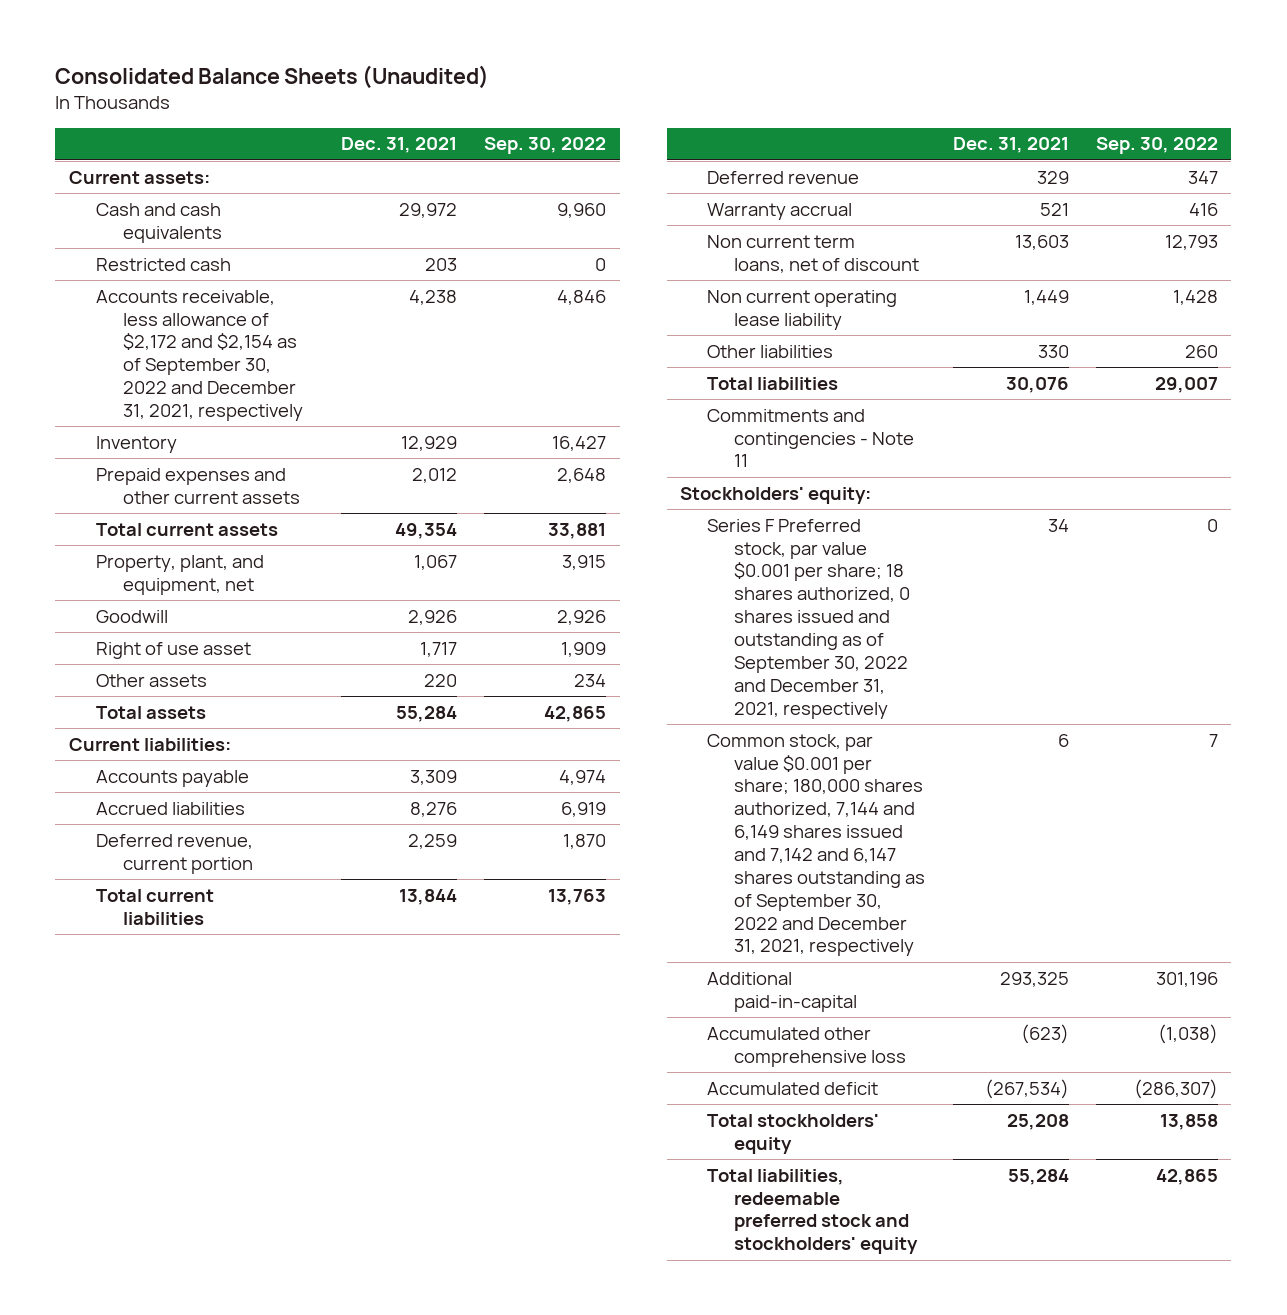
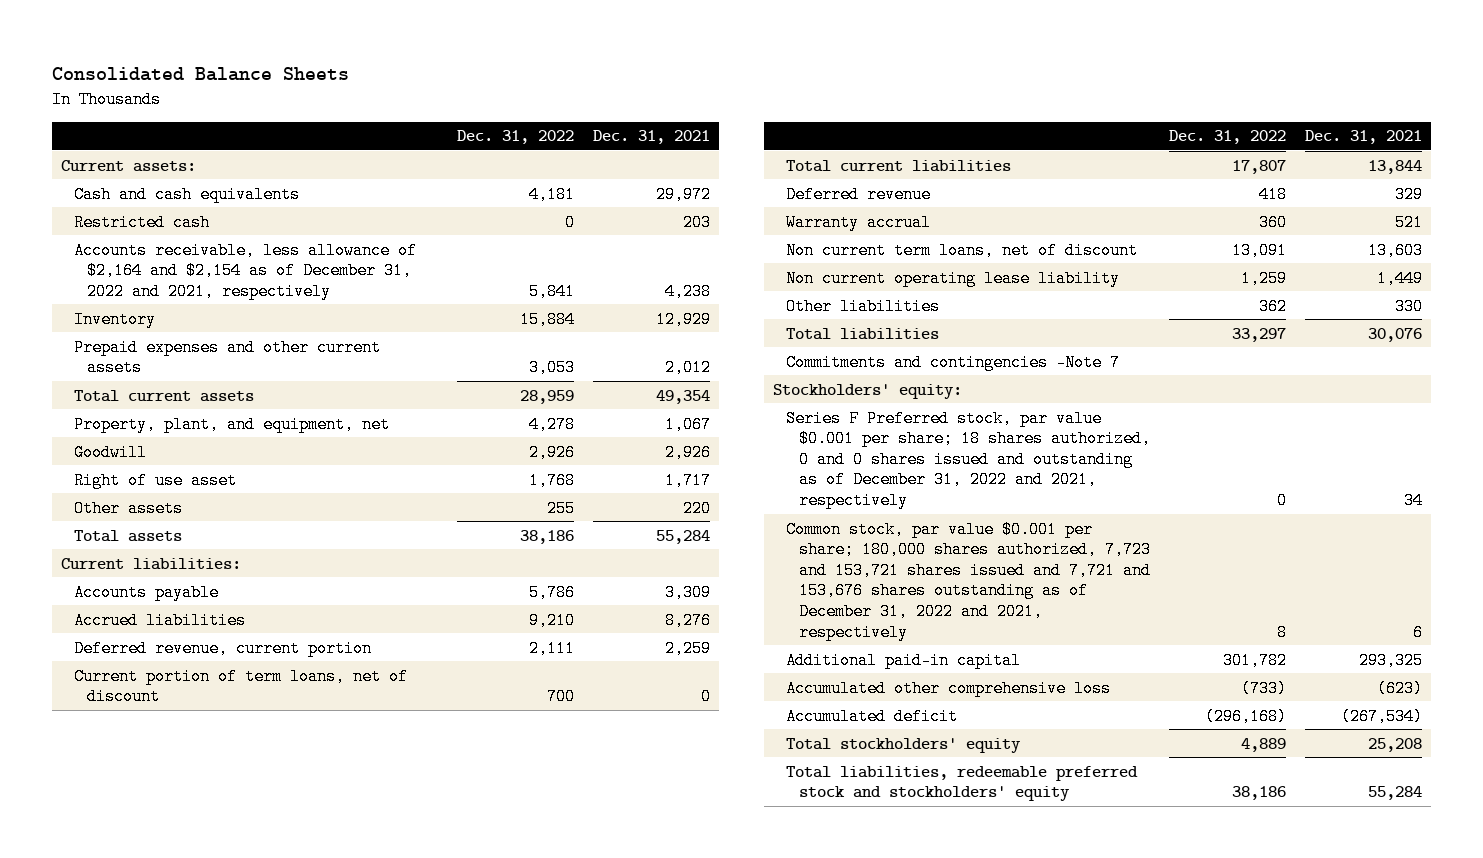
[55,64,490,89] Consolidated Balance Sheets (Unaudited) -> [51,66,349,81] Consolidated Balance Sheets
[484,137,607,155] Sep. 30, 2022 -> none
none -> [456,130,574,145] Dec. 31, 2022
[95,289,304,422] Accounts receivable, less allowance of $2,172 and $2,154 as of September 30, 2022 and December 31, 2021, respectively -> [74,241,418,300] Accounts receivable, less allowance of $2,164 and $2,154 as of December 31, 2022 and 2021, respectively
none -> [74,667,409,706] Current portion of term loans, net of discount
[707,408,915,468] Commitments and contingencies - Note 11 -> [786,353,1121,371] Commitments and contingencies -Note 7
[707,518,911,719] Series F Preferred stock, par value $0.001 per share; 18 shares authorized, 0 shares issued and outstanding as of September 30, 2022 and December 31, 2021, respectively -> [786,409,1152,510] Series F Preferred stock, par value $0.001 per share; 18 shares authorized, 0 and 0 shares issued and outstanding as of December 31, 2022 and 2021, respectively
[707,733,926,957] Common stock, par value $0.001 per share; 180,000 shares authorized, 7,144 and 6,149 shares issued and 7,142 and 6,147 shares outstanding as of September 30, 2022 and December 31, 2021, respectively -> [786,520,1152,641] Common stock, par value $0.001 per share; 180,000 shares authorized, 7,723 and 153,721 shares issued and 7,721 and 153,676 shares outstanding as of December 31, 2022 and 2021, respectively
[707,971,858,1012] Additional paid-in-capital -> [786,651,1022,669] Additional paid-in capital

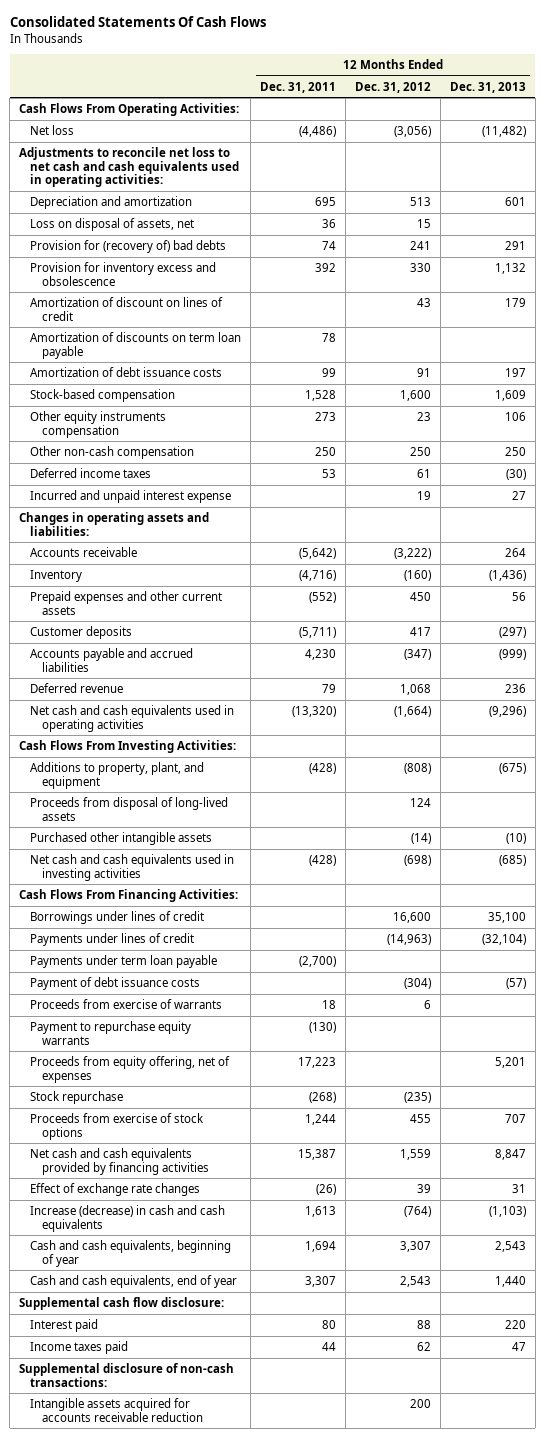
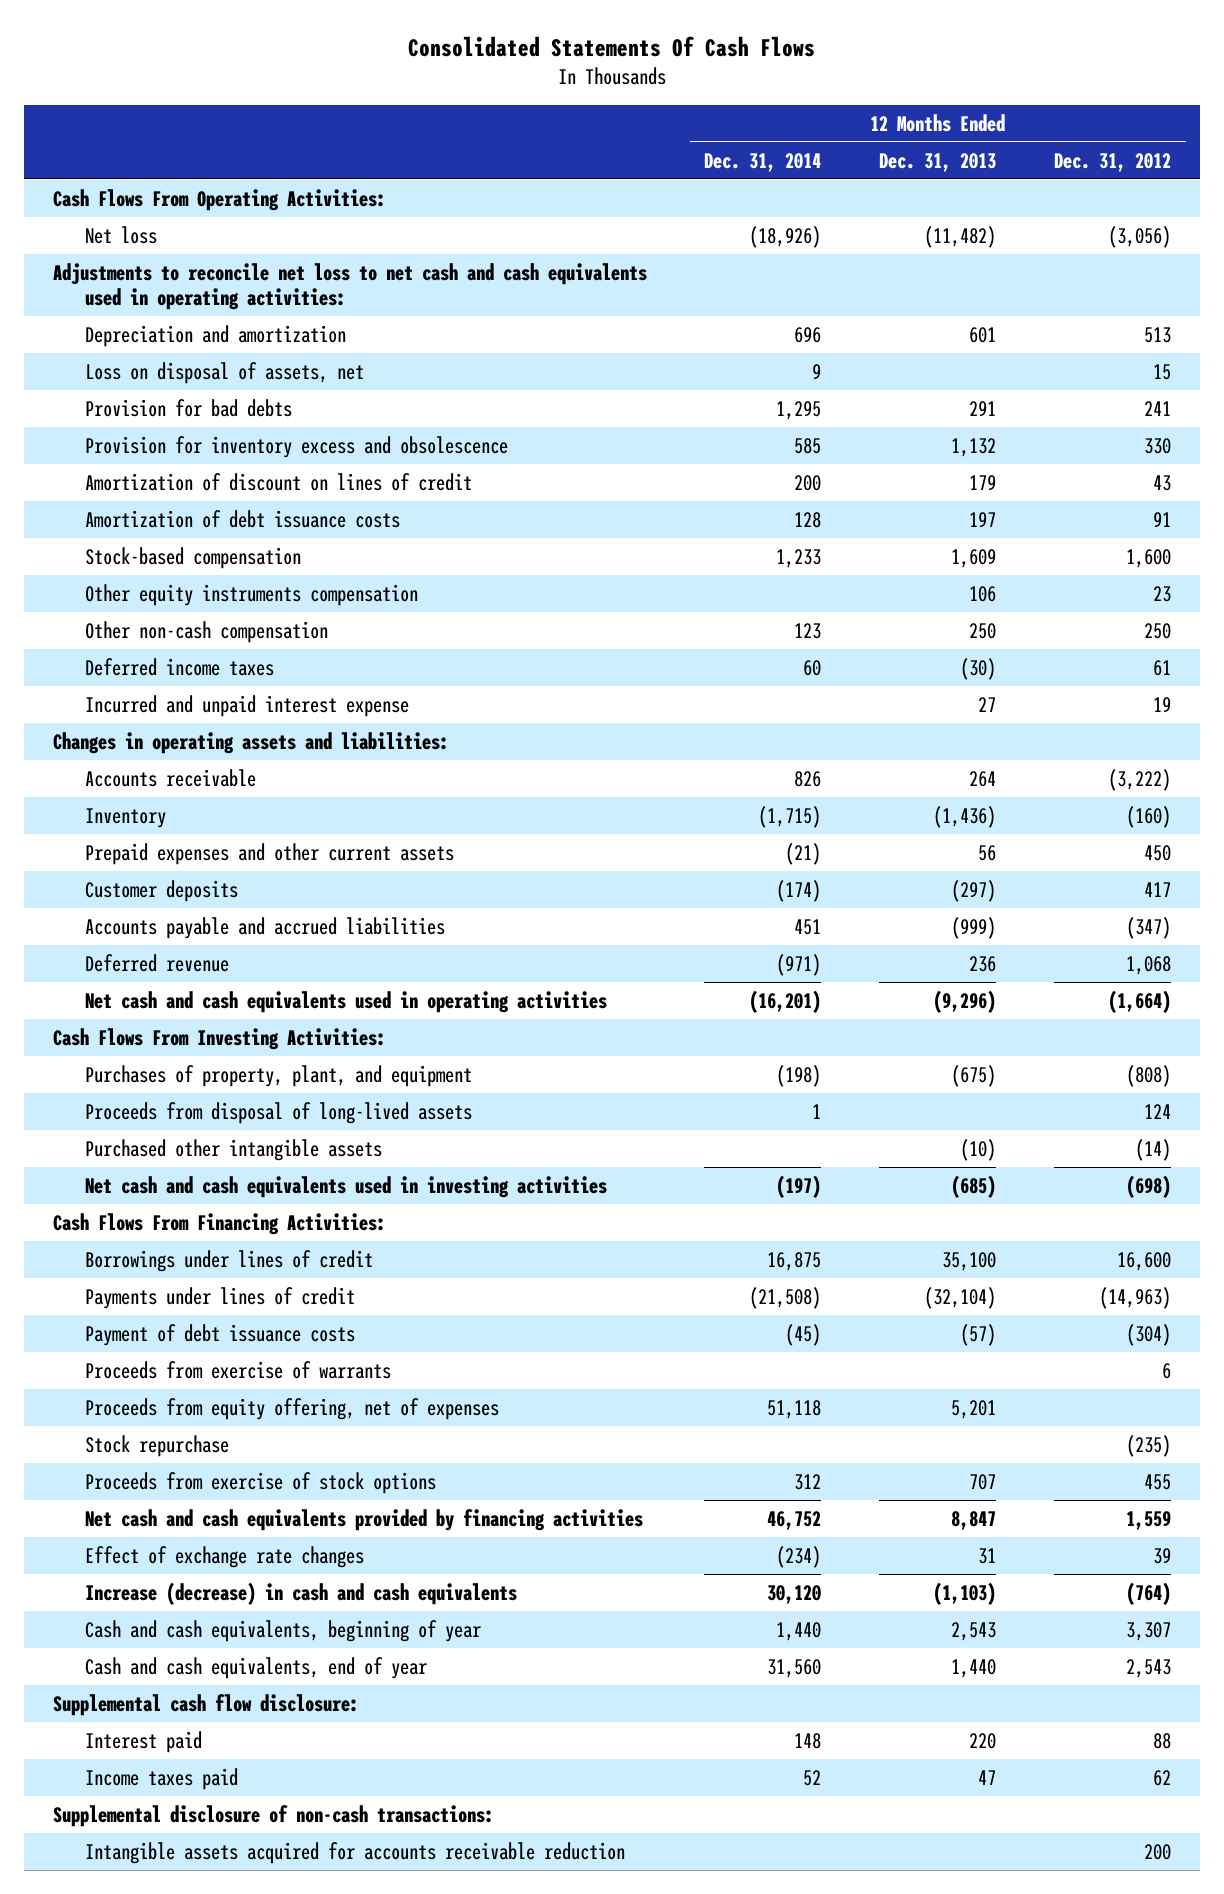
[260,81,337,93] Dec. 31, 2011 -> none
none -> [704,152,822,172] Dec. 31, 2014
[30,239,227,253] Provision for (recovery of) bad debts -> [85,398,293,417] Provision for bad debts
[30,331,242,359] Amortization of discounts on term loan payable -> none
[30,761,205,789] Additions to property, plant, and equipment -> [85,1064,473,1087] Purchases of property, plant, and equipment
[30,954,218,968] Payments under term loan payable -> none
[30,1020,192,1045] Payment to repurchase equity warrants -> none

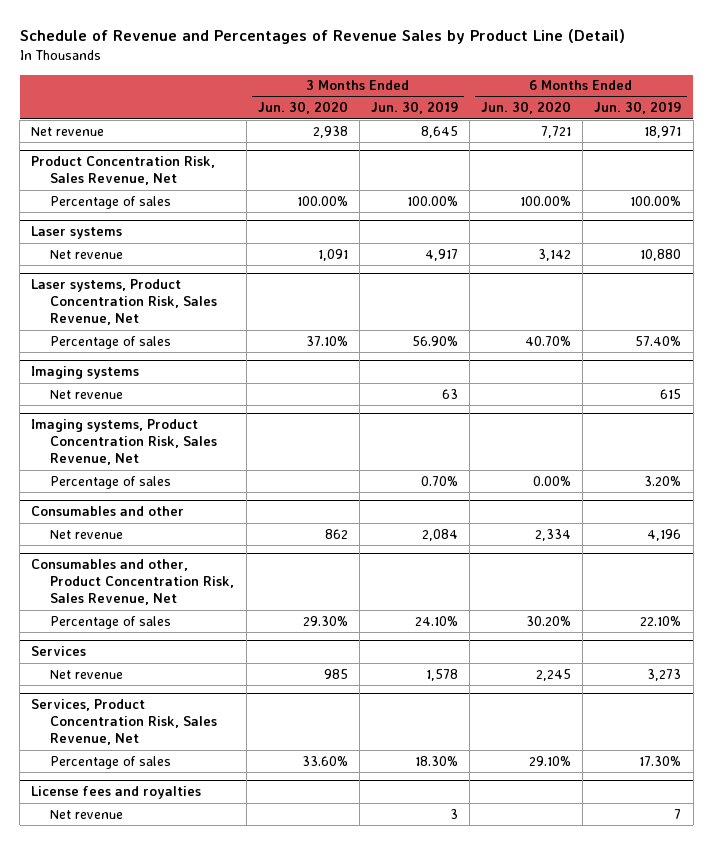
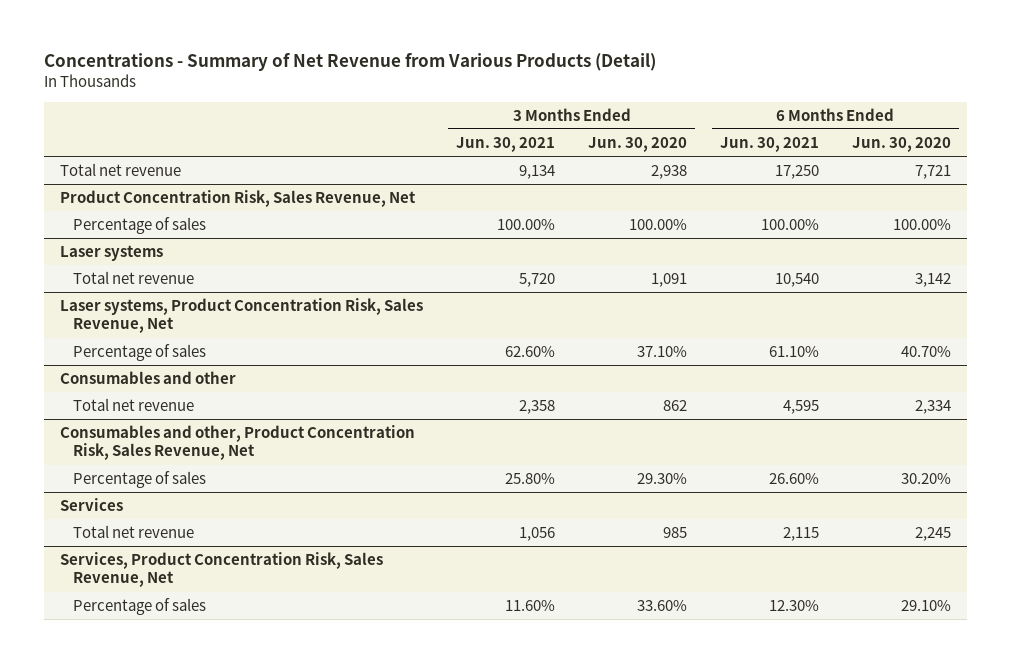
[19,29,625,45] Schedule of Revenue and Percentages of Revenue Sales by Product Line (Detail) -> [44,53,657,72] Concentrations - Summary of Net Revenue from Various Products (Detail)
[370,101,458,115] Jun. 30, 2019 -> none
[594,101,682,115] Jun. 30, 2019 -> none
none -> [456,136,556,152] Jun. 30, 2021
none -> [719,136,819,152] Jun. 30, 2021
[31,126,105,136] Net revenue -> [60,162,182,176] Total net revenue
[50,249,124,259] Net revenue -> [73,270,195,284] Total net revenue
[31,366,140,380] Imaging systems -> none
[50,389,124,399] Net revenue -> none
[31,419,218,466] Imaging systems, Product Concentration Risk, Sales Revenue, Net -> none
[50,475,172,489] Percentage of sales -> none
[50,529,124,539] Net revenue -> [73,397,195,411] Total net revenue
[50,669,124,679] Net revenue -> [73,524,195,538] Total net revenue
[31,786,202,800] License fees and royalties -> none
[50,809,124,819] Net revenue -> none

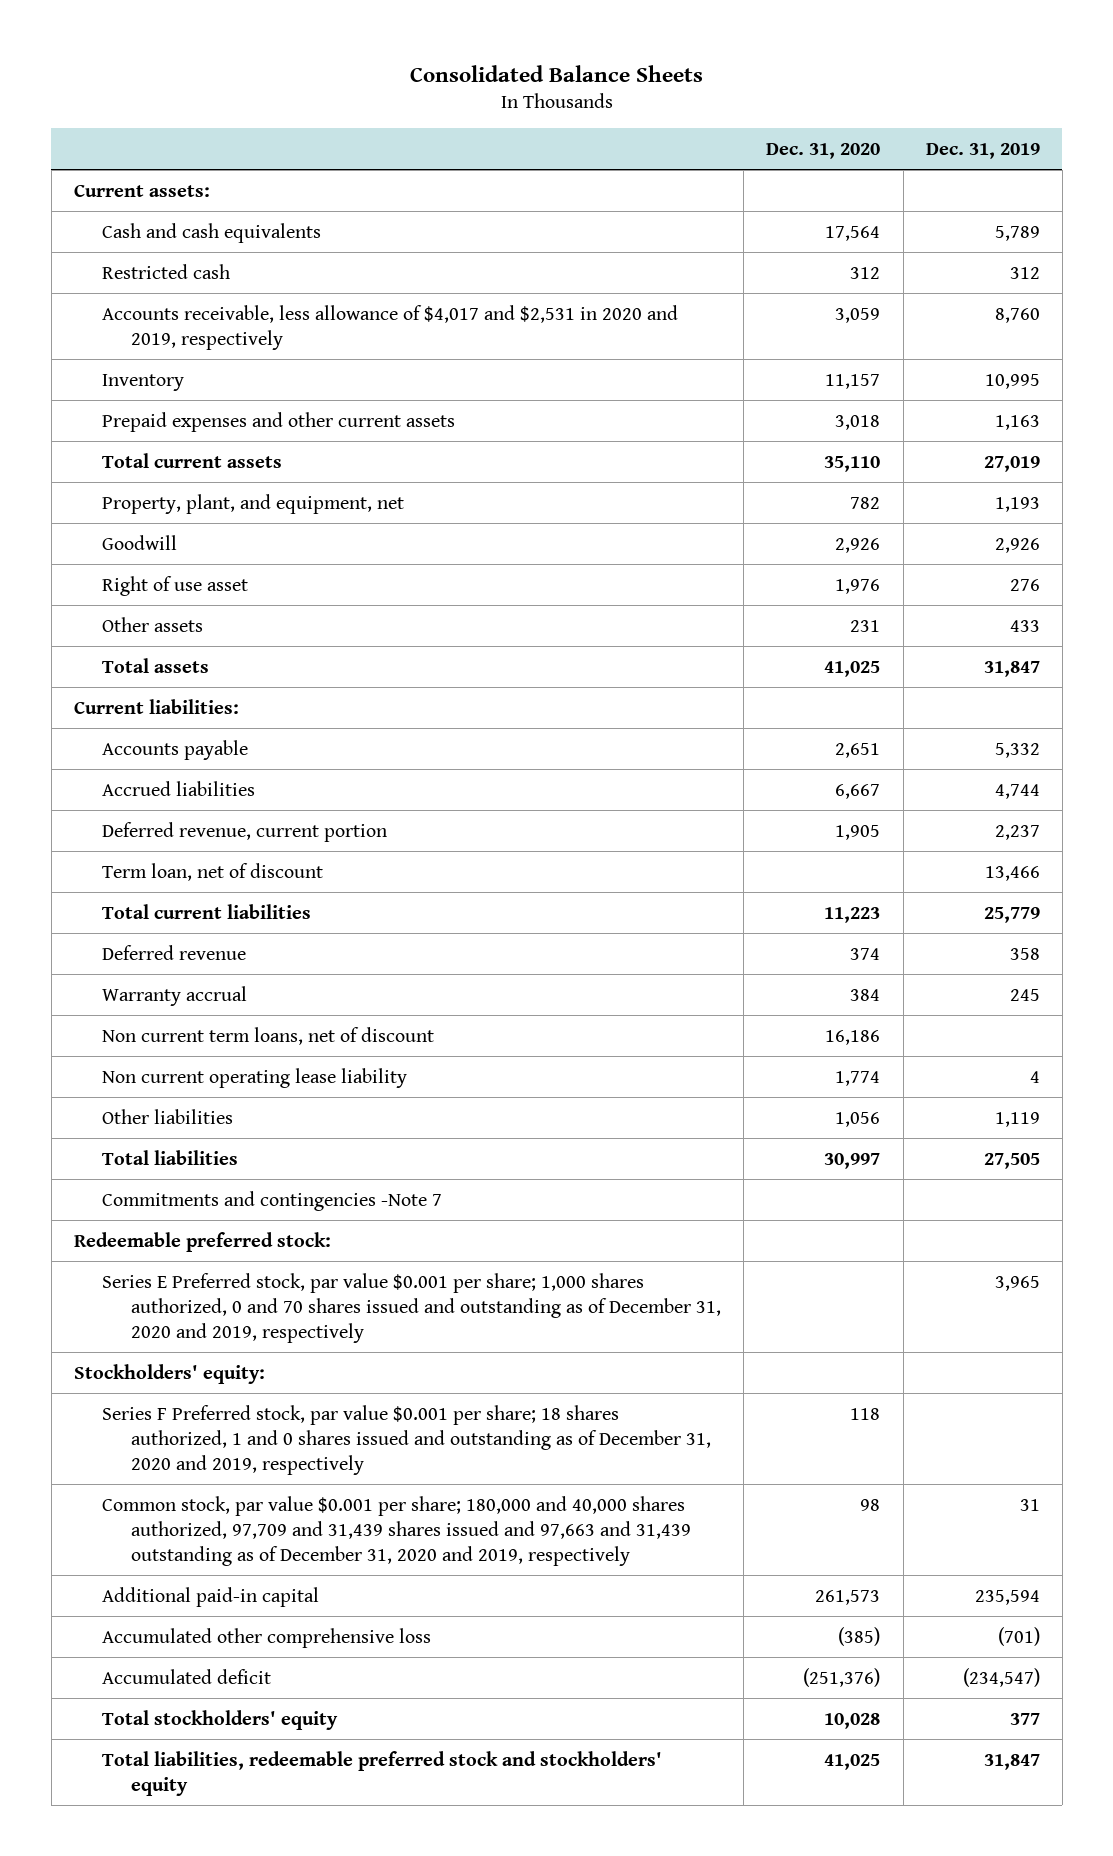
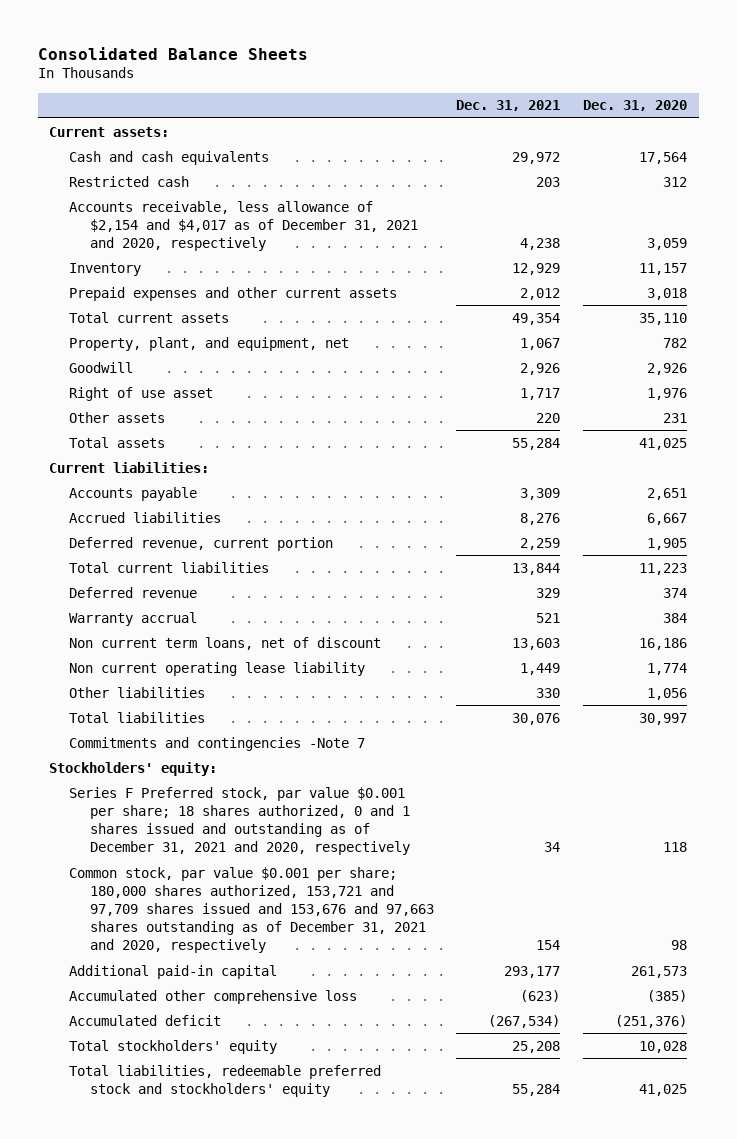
[925,142,1040,159] Dec. 31, 2019 -> none
none -> [456,100,561,112] Dec. 31, 2021
[102,304,679,350] Accounts receivable, less allowance of $4,017 and $2,531 in 2020 and 2019, respectively -> [69,200,418,251] Accounts receivable, less allowance of $2,154 and $4,017 as of December 31, 2021 and 2020, respectively
[102,862,324,881] Term loan, net of discount -> none
[73,1231,331,1252] Redeemable preferred stock: -> none
[102,1272,722,1344] Series E Preferred stock, par value $0.001 per share; 1,000 shares authorized, 0 and 70 shares issued and outstanding as of December 31, 2020 and 2019, respectively -> none
[102,1404,712,1476] Series F Preferred stock, par value $0.001 per share; 18 shares authorized, 1 and 0 shares issued and outstanding as of December 31, 2020 and 2019, respectively -> [69,786,410,856] Series F Preferred stock, par value $0.001 per share; 18 shares authorized, 0 and 1 shares issued and outstanding as of December 31, 2021 and 2020, respectively
[102,1495,692,1567] Common stock, par value $0.001 per share; 180,000 and 40,000 shares authorized, 97,709 and 31,439 shares issued and 97,663 and 31,439 outstanding as of December 31, 2020 and 2019, respectively -> [69,866,434,954] Common stock, par value $0.001 per share; 180,000 shares authorized, 153,721 and 97,709 shares issued and 153,676 and 97,663 shares outstanding as of December 31, 2021 and 2020, respectively

